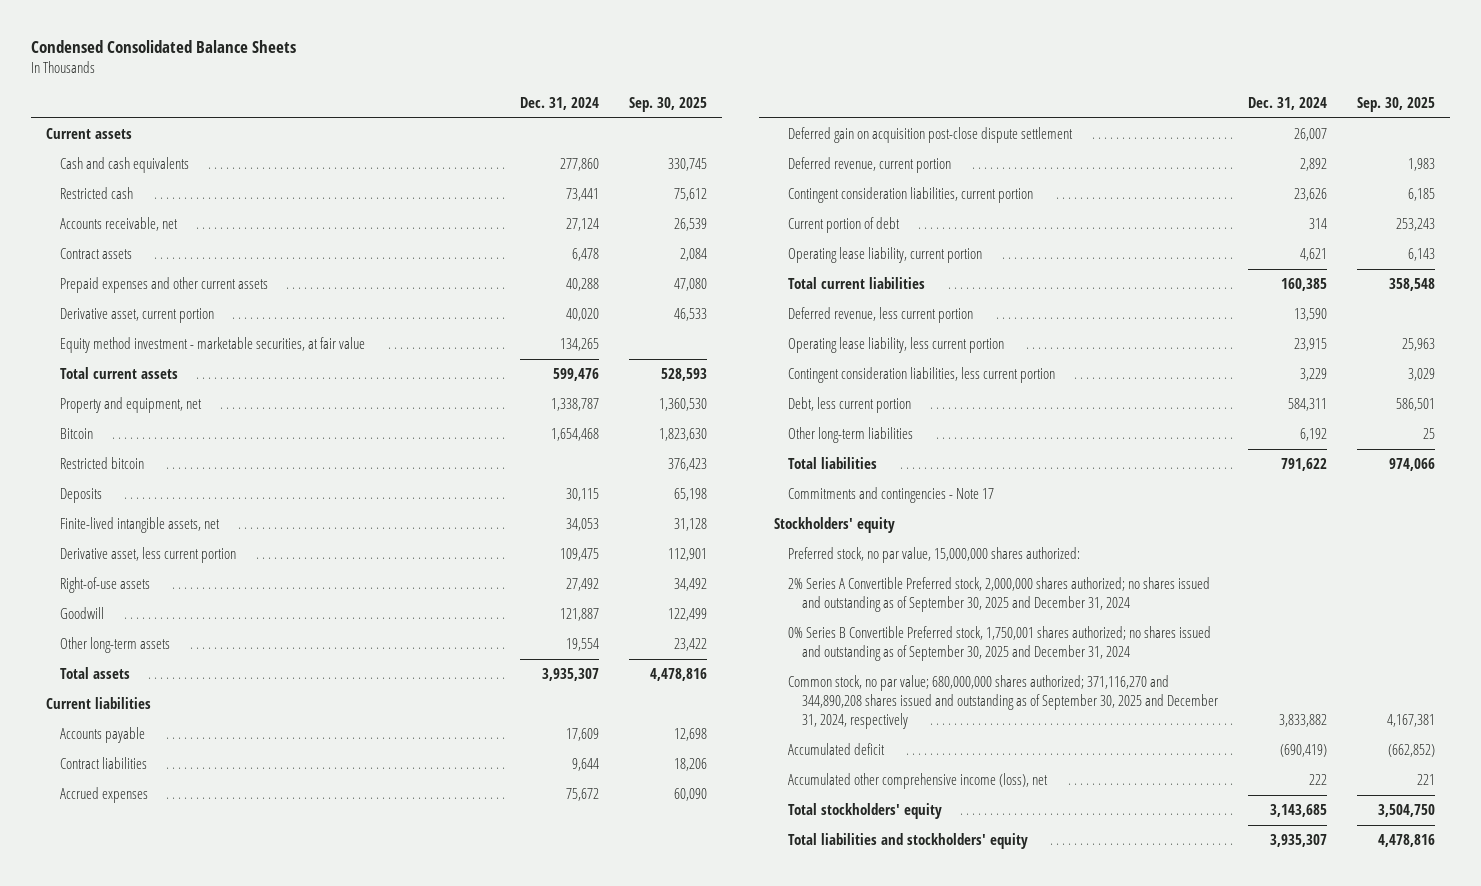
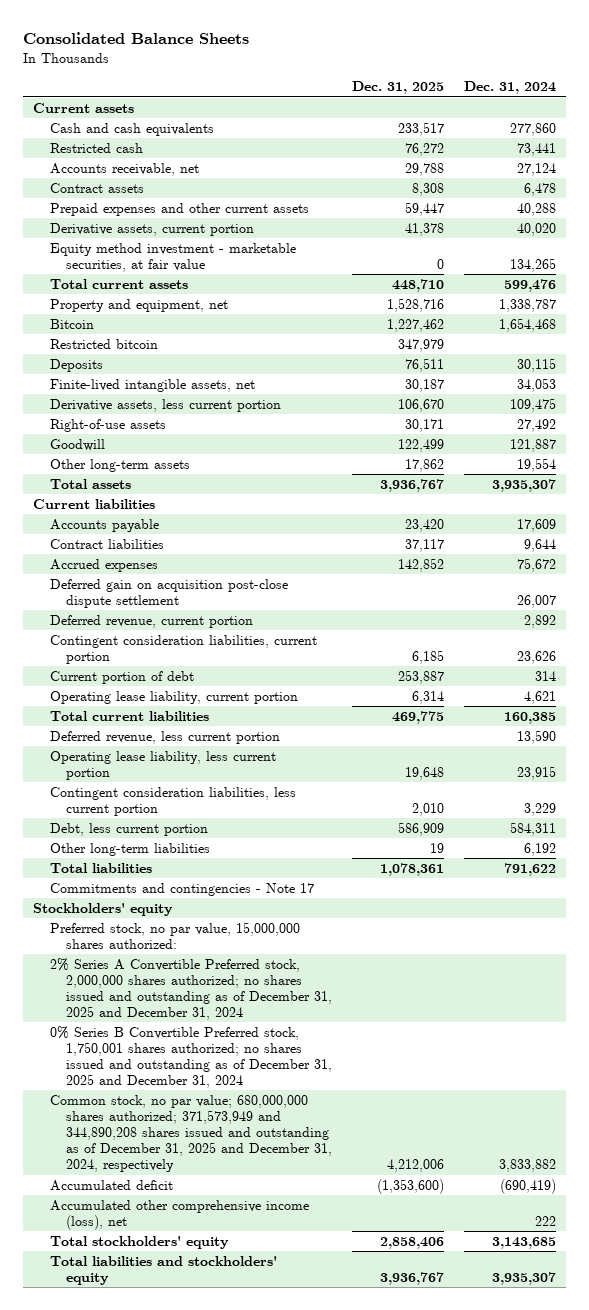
[30,40,296,54] Condensed Consolidated Balance Sheets -> [22,32,249,45] Consolidated Balance Sheets
[629,96,708,112] Sep. 30, 2025 -> none
none -> [352,81,445,95] Dec. 31, 2025
[59,308,214,324] Derivative asset, current portion -> [49,222,254,236] Derivative assets, current portion
[59,547,236,564] Derivative asset, less current portion -> [49,398,281,412] Derivative assets, less current portion
[787,577,1210,612] 2% Series A Convertible Preferred stock, 2,000,000 shares authorized; no shares issued and outstanding as of September 30, 2025 and December 31, 2024 -> [49,957,333,1021] 2% Series A Convertible Preferred stock, 2,000,000 shares authorized; no shares issued and outstanding as of December 31, 2025 and December 31, 2024
[787,626,1211,661] 0% Series B Convertible Preferred stock, 1,750,001 shares authorized; no shares issued and outstanding as of September 30, 2025 and December 31, 2024 -> [49,1025,333,1089] 0% Series B Convertible Preferred stock, 1,750,001 shares authorized; no shares issued and outstanding as of December 31, 2025 and December 31, 2024
[787,675,1219,729] Common stock, no par value; 680,000,000 shares authorized; 371,116,270 and 344,890,208 shares issued and outstanding as of September 30, 2025 and December 31, 2024, respectively -> [49,1094,333,1173] Common stock, no par value; 680,000,000 shares authorized; 371,573,949 and 344,890,208 shares issued and outstanding as of December 31, 2025 and December 31, 2024, respectively

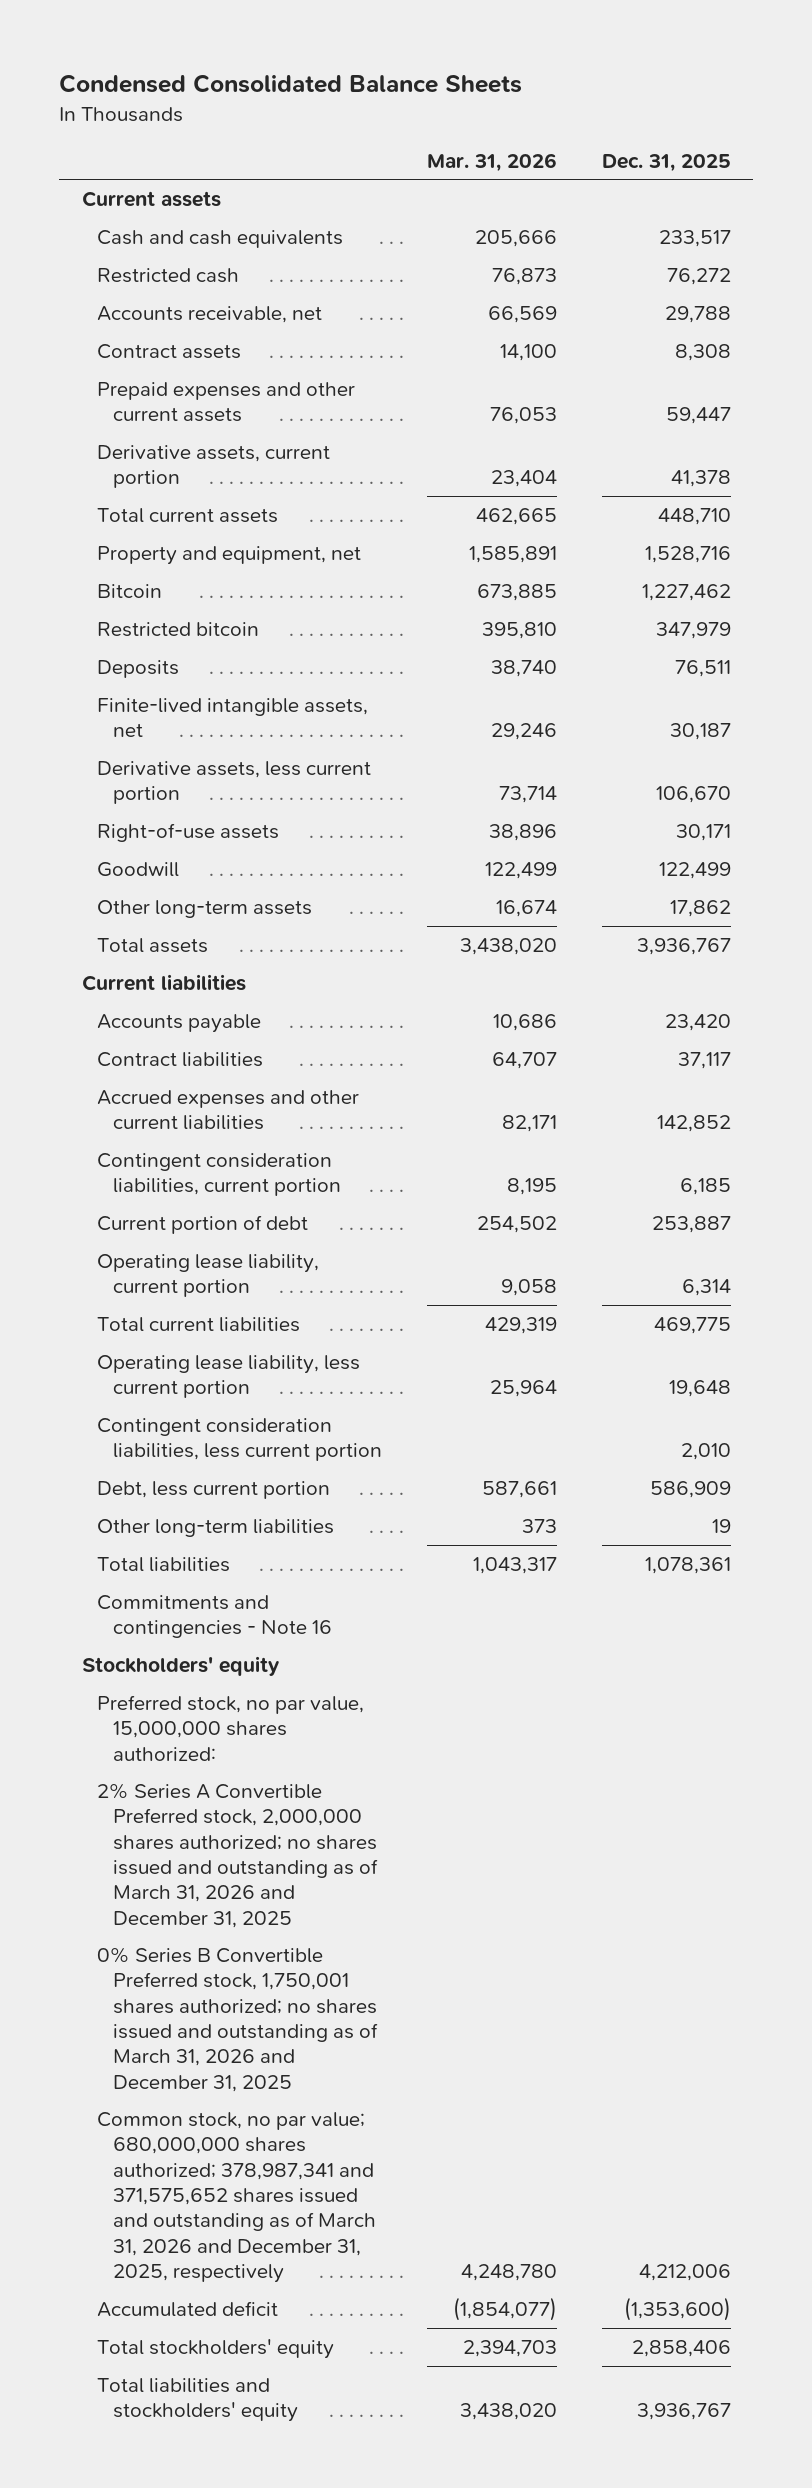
[22,32,249,45] Consolidated Balance Sheets -> [59,73,523,93] Condensed Consolidated Balance Sheets
[464,81,557,95] Dec. 31, 2024 -> none
none -> [426,152,557,172] Mar. 31, 2026
[49,242,296,272] Equity method investment - marketable securities, at fair value -> none
[49,578,288,608] Deferred gain on acquisition post-close dispute settlement -> none
[49,614,253,628] Deferred revenue, current portion -> none
[49,558,158,572] Accrued expenses -> [97,1090,360,1131] Accrued expenses and other current liabilities
[49,730,280,744] Deferred revenue, less current portion -> none
[49,882,314,896] Commitments and contingencies - Note 17 -> [97,1595,333,1639] Commitments and contingencies - Note 16
[49,957,333,1021] 2% Series A Convertible Preferred stock, 2,000,000 shares authorized; no shares issued and outstanding as of December 31, 2025 and December 31, 2024 -> [97,1783,379,1928] 2% Series A Convertible Preferred stock, 2,000,000 shares authorized; no shares issued and outstanding as of March 31, 2026 and December 31, 2025
[49,1025,333,1089] 0% Series B Convertible Preferred stock, 1,750,001 shares authorized; no shares issued and outstanding as of December 31, 2025 and December 31, 2024 -> [97,1947,379,2092] 0% Series B Convertible Preferred stock, 1,750,001 shares authorized; no shares issued and outstanding as of March 31, 2026 and December 31, 2025
[49,1094,333,1173] Common stock, no par value; 680,000,000 shares authorized; 371,573,949 and 344,890,208 shares issued and outstanding as of December 31, 2025 and December 31, 2024, respectively -> [97,2112,377,2284] Common stock, no par value; 680,000,000 shares authorized; 378,987,341 and 371,575,652 shares issued and outstanding as of March 31, 2026 and December 31, 2025, respectively
[49,1199,309,1230] Accumulated other comprehensive income (loss), net -> none

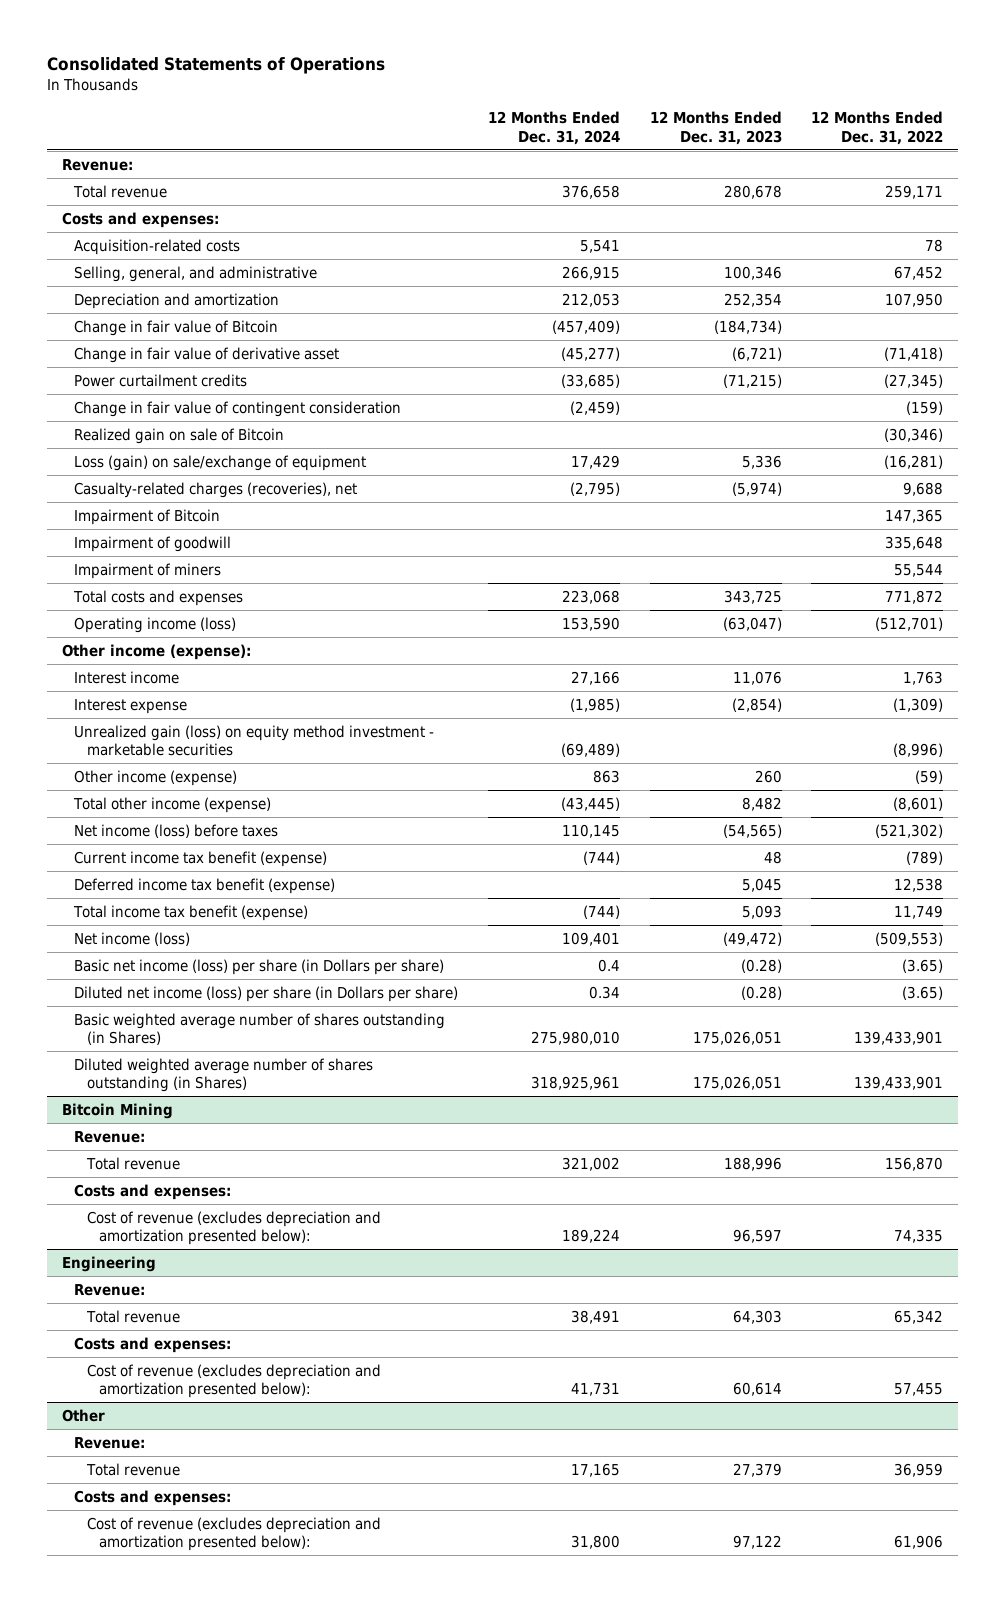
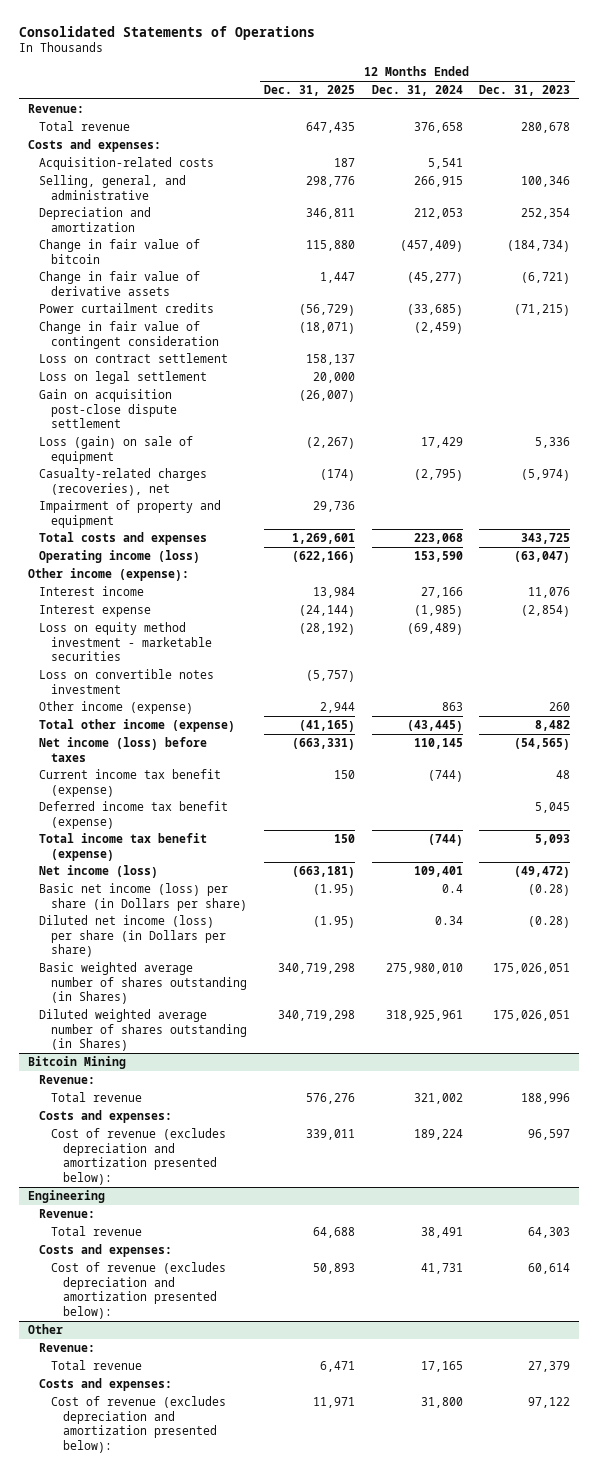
[811,111,944,145] 12 Months Ended Dec. 31, 2022 -> none
none -> [263,85,355,97] Dec. 31, 2025
[74,319,279,336] Change in fair value of Bitcoin -> [39,238,201,264] Change in fair value of bitcoin
[74,346,340,363] Change in fair value of derivative asset -> [39,270,201,296] Change in fair value of derivative assets
[74,427,285,444] Realized gain on sale of Bitcoin -> none
none -> [39,352,229,363] Loss on contract settlement
none -> [39,370,208,384] Loss on legal settlement
none -> [39,388,178,429] Gain on acquisition post-close dispute settlement
[74,454,367,471] Loss (gain) on sale/exchange of equipment -> [39,435,194,464] Loss (gain) on sale of equipment
[74,508,221,525] Impairment of Bitcoin -> none
[74,535,232,552] Impairment of goodwill -> none
[74,562,222,579] Impairment of miners -> none
none -> [39,499,222,528] Impairment of property and equipment
[74,724,435,757] Unrealized gain (loss) on equity method investment - marketable securities -> [39,621,213,662] Loss on equity method investment - marketable securities
none -> [39,668,215,694] Loss on convertible notes investment

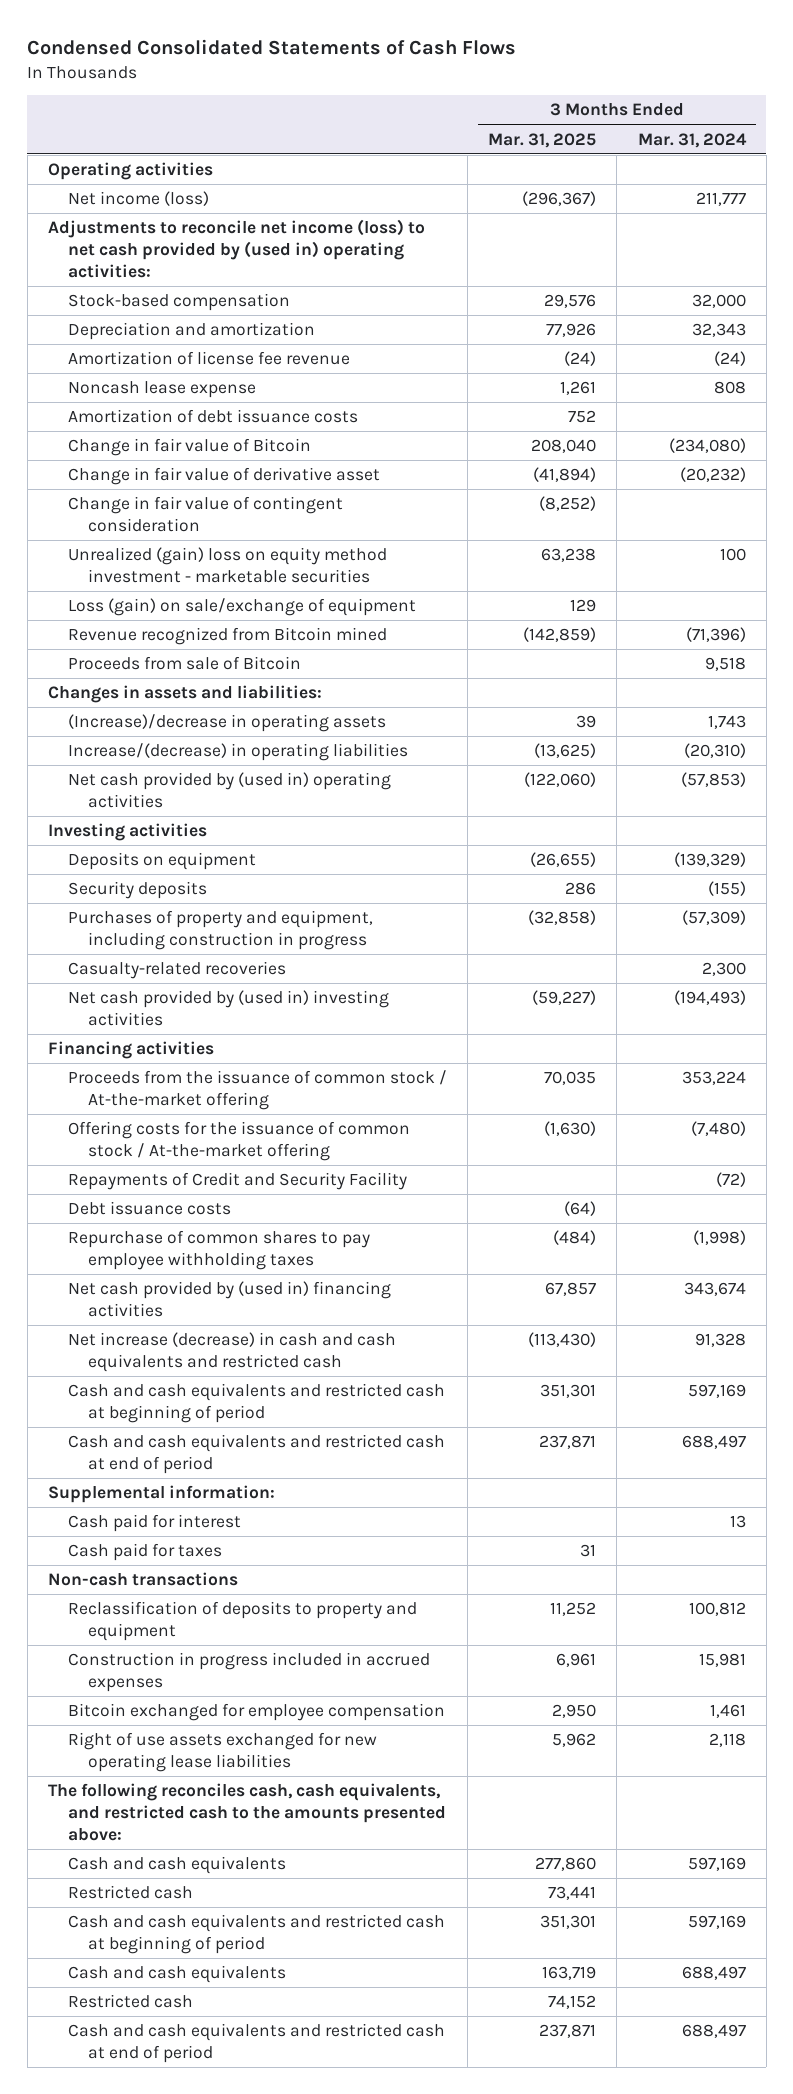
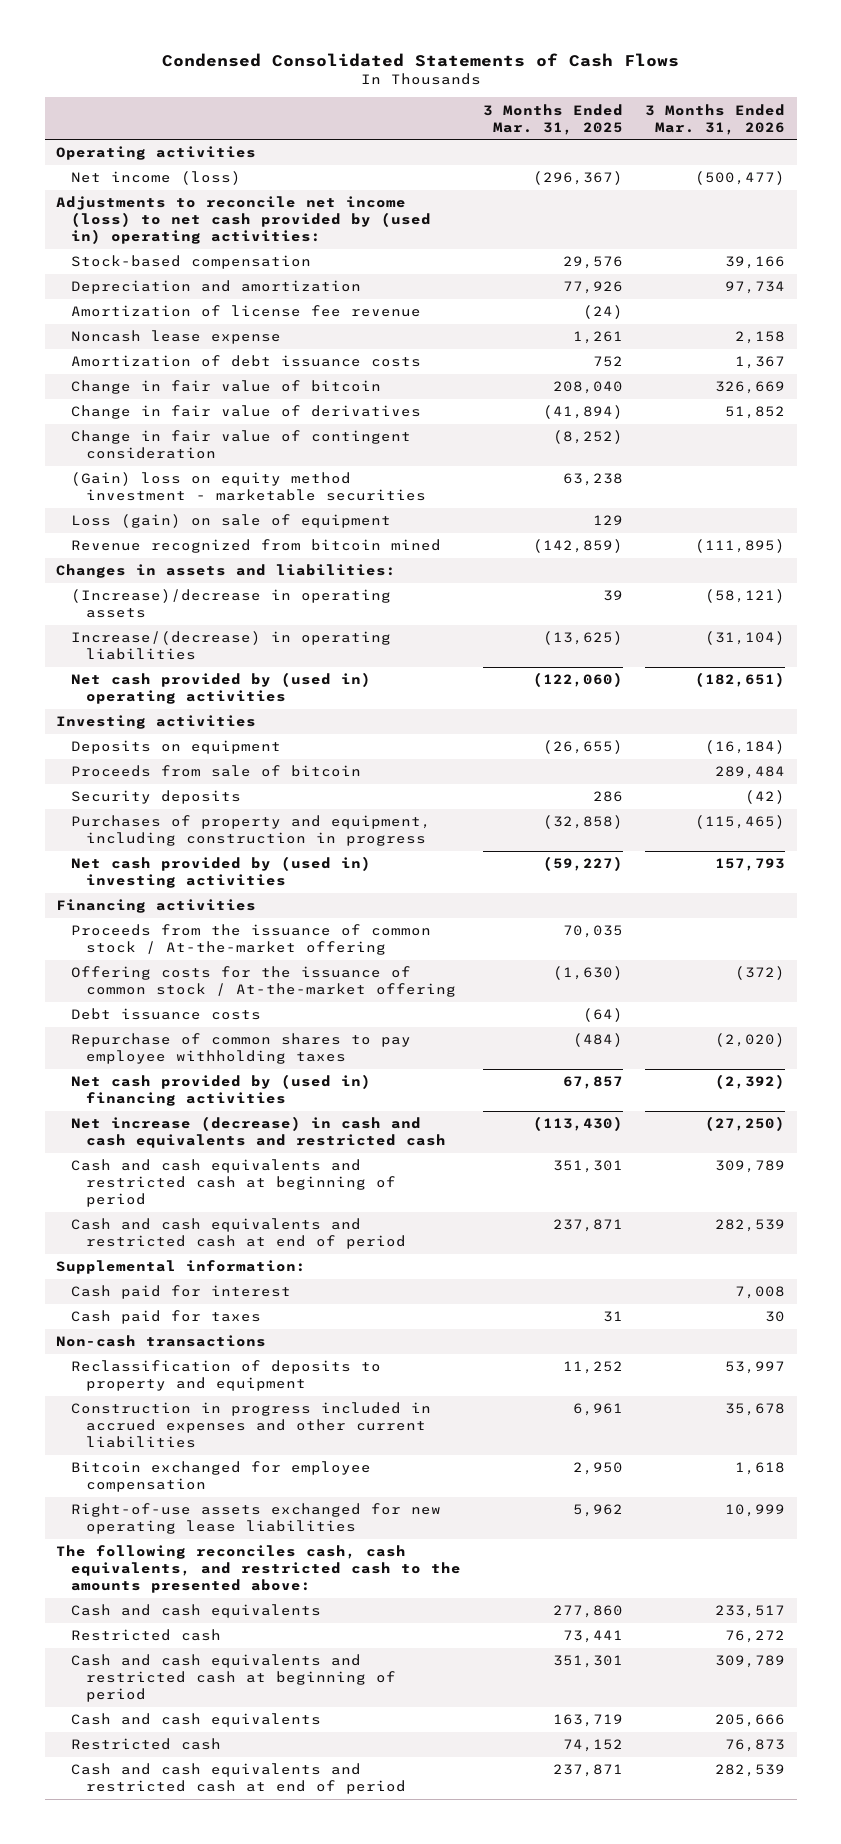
[637,132,747,148] Mar. 31, 2024 -> none
none -> [645,103,786,135] 3 Months Ended Mar. 31, 2026
[67,438,311,457] Change in fair value of Bitcoin -> [70,380,381,395] Change in fair value of bitcoin
[67,467,380,486] Change in fair value of derivative asset -> [70,405,421,420] Change in fair value of derivatives
[67,656,301,671] Proceeds from sale of Bitcoin -> none
[67,547,387,584] Unrealized (gain) loss on equity method investment - marketable securities -> [70,472,426,502] (Gain) loss on equity method investment - marketable securities
[67,598,416,617] Loss (gain) on sale/exchange of equipment -> [70,514,391,529] Loss (gain) on sale of equipment
[67,627,387,646] Revenue recognized from Bitcoin mined -> [70,539,441,554] Revenue recognized from bitcoin mined
none -> [70,765,361,778] Proceeds from sale of bitcoin
[67,961,286,980] Casualty-related recoveries -> none
[67,1172,407,1191] Repayments of Credit and Security Facility -> none
[67,1652,430,1693] Construction in progress included in accrued expenses -> [70,1402,431,1448] Construction in progress included in accrued expenses and other current liabilities
[67,1732,377,1773] Right of use assets exchanged for new operating lease liabilities -> [70,1503,441,1535] Right-of-use assets exchanged for new operating lease liabilities

